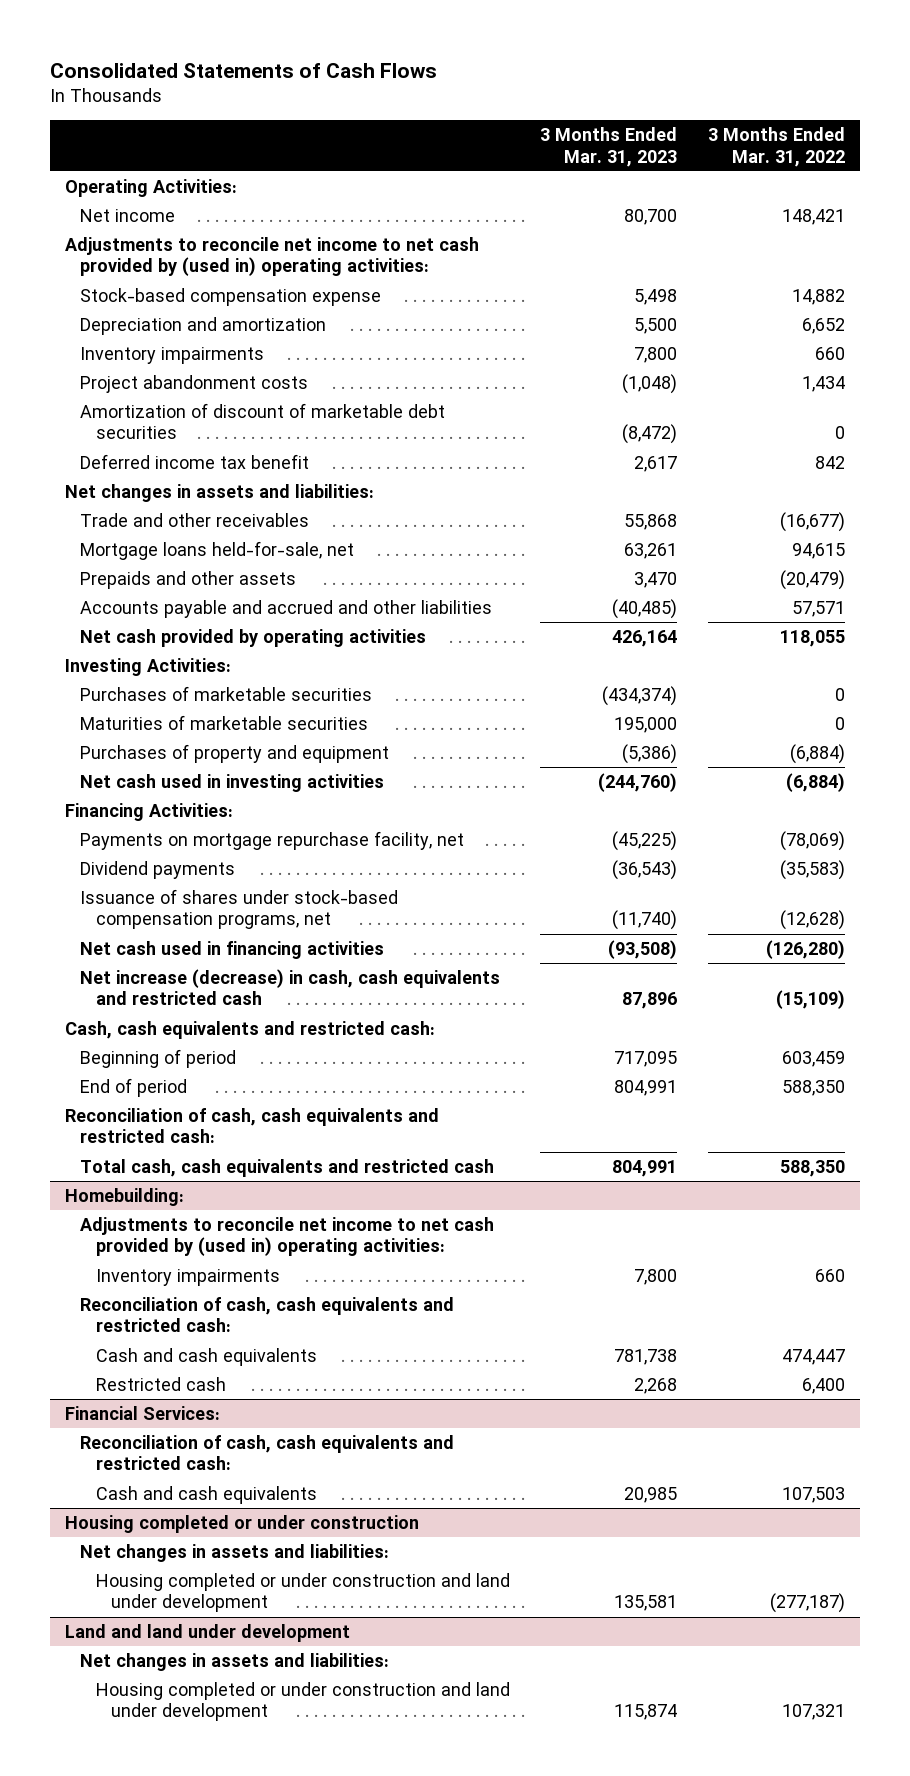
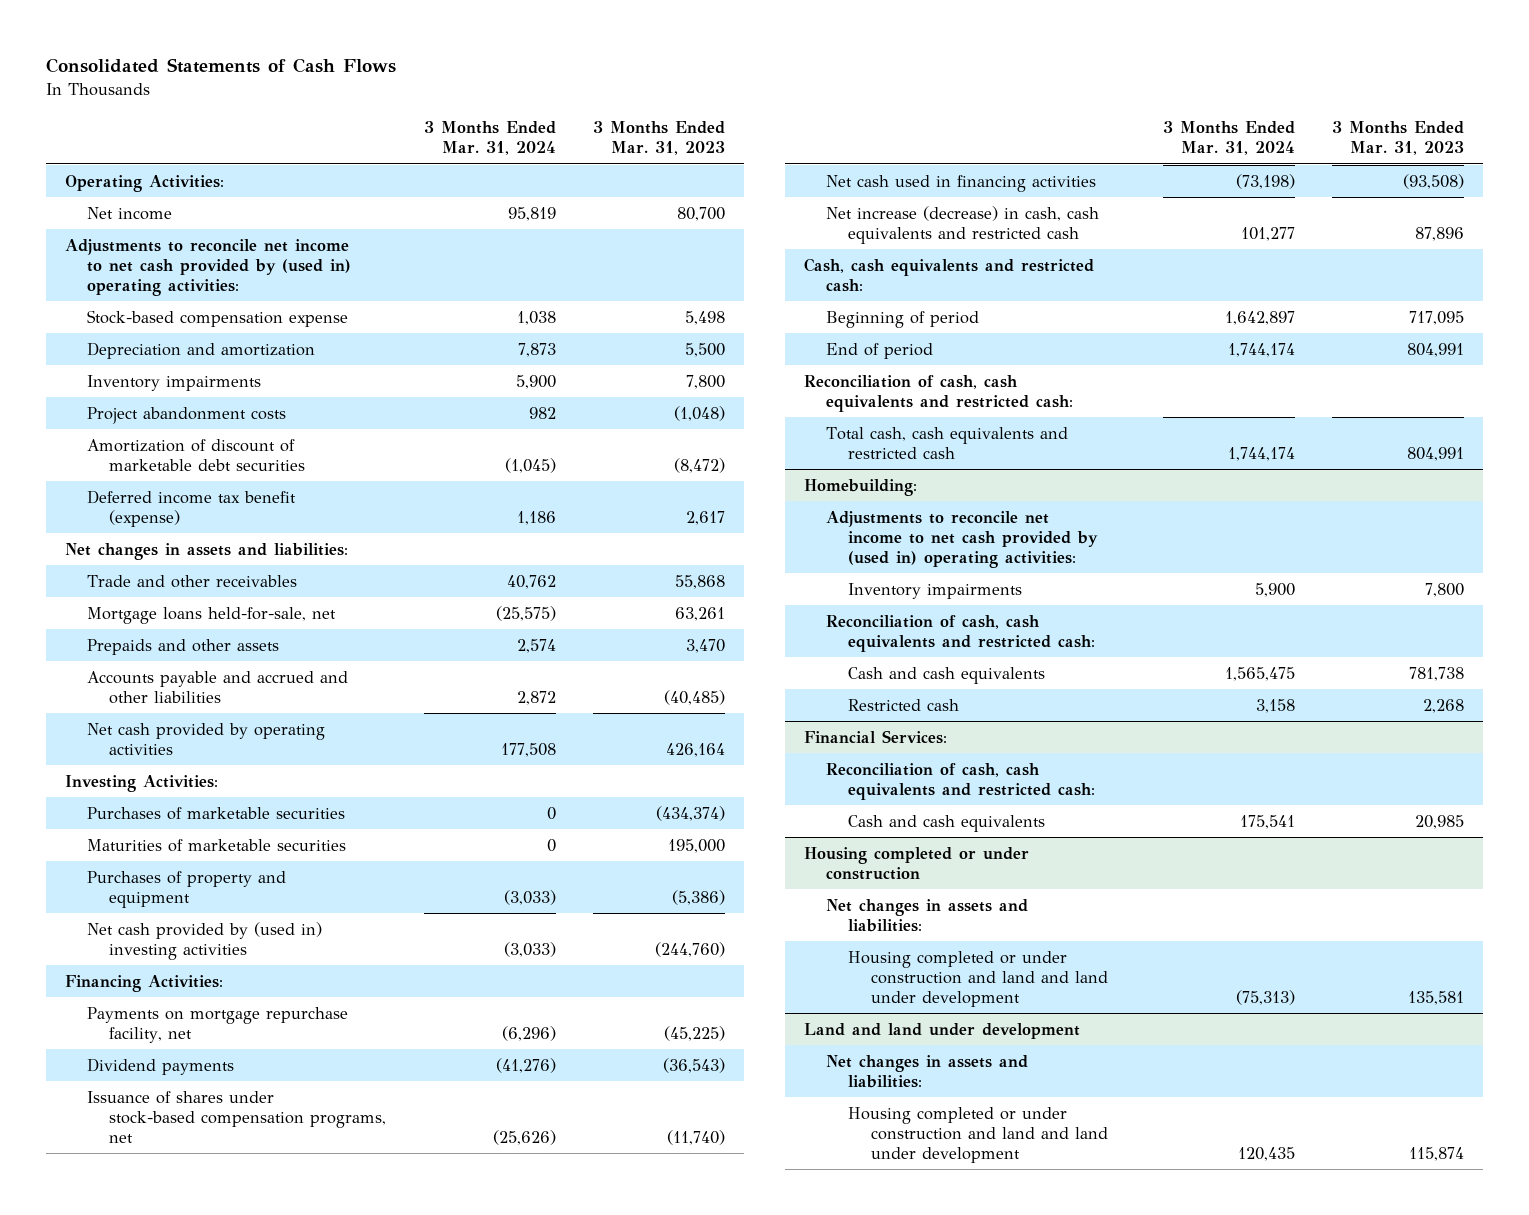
[707,127,845,167] 3 Months Ended Mar. 31, 2022 -> none
none -> [423,121,556,156] 3 Months Ended Mar. 31, 2024
[80,453,310,469] Deferred income tax benefit -> [87,489,297,527] Deferred income tax benefit (expense)
[80,773,385,792] Net cash used in investing activities -> [87,921,323,960] Net cash provided by (used in) investing activities
[95,1572,510,1613] Housing completed or under construction and land under development -> [848,950,1108,1007] Housing completed or under construction and land and land under development
[95,1681,510,1722] Housing completed or under construction and land under development -> [848,1106,1108,1163] Housing completed or under construction and land and land under development

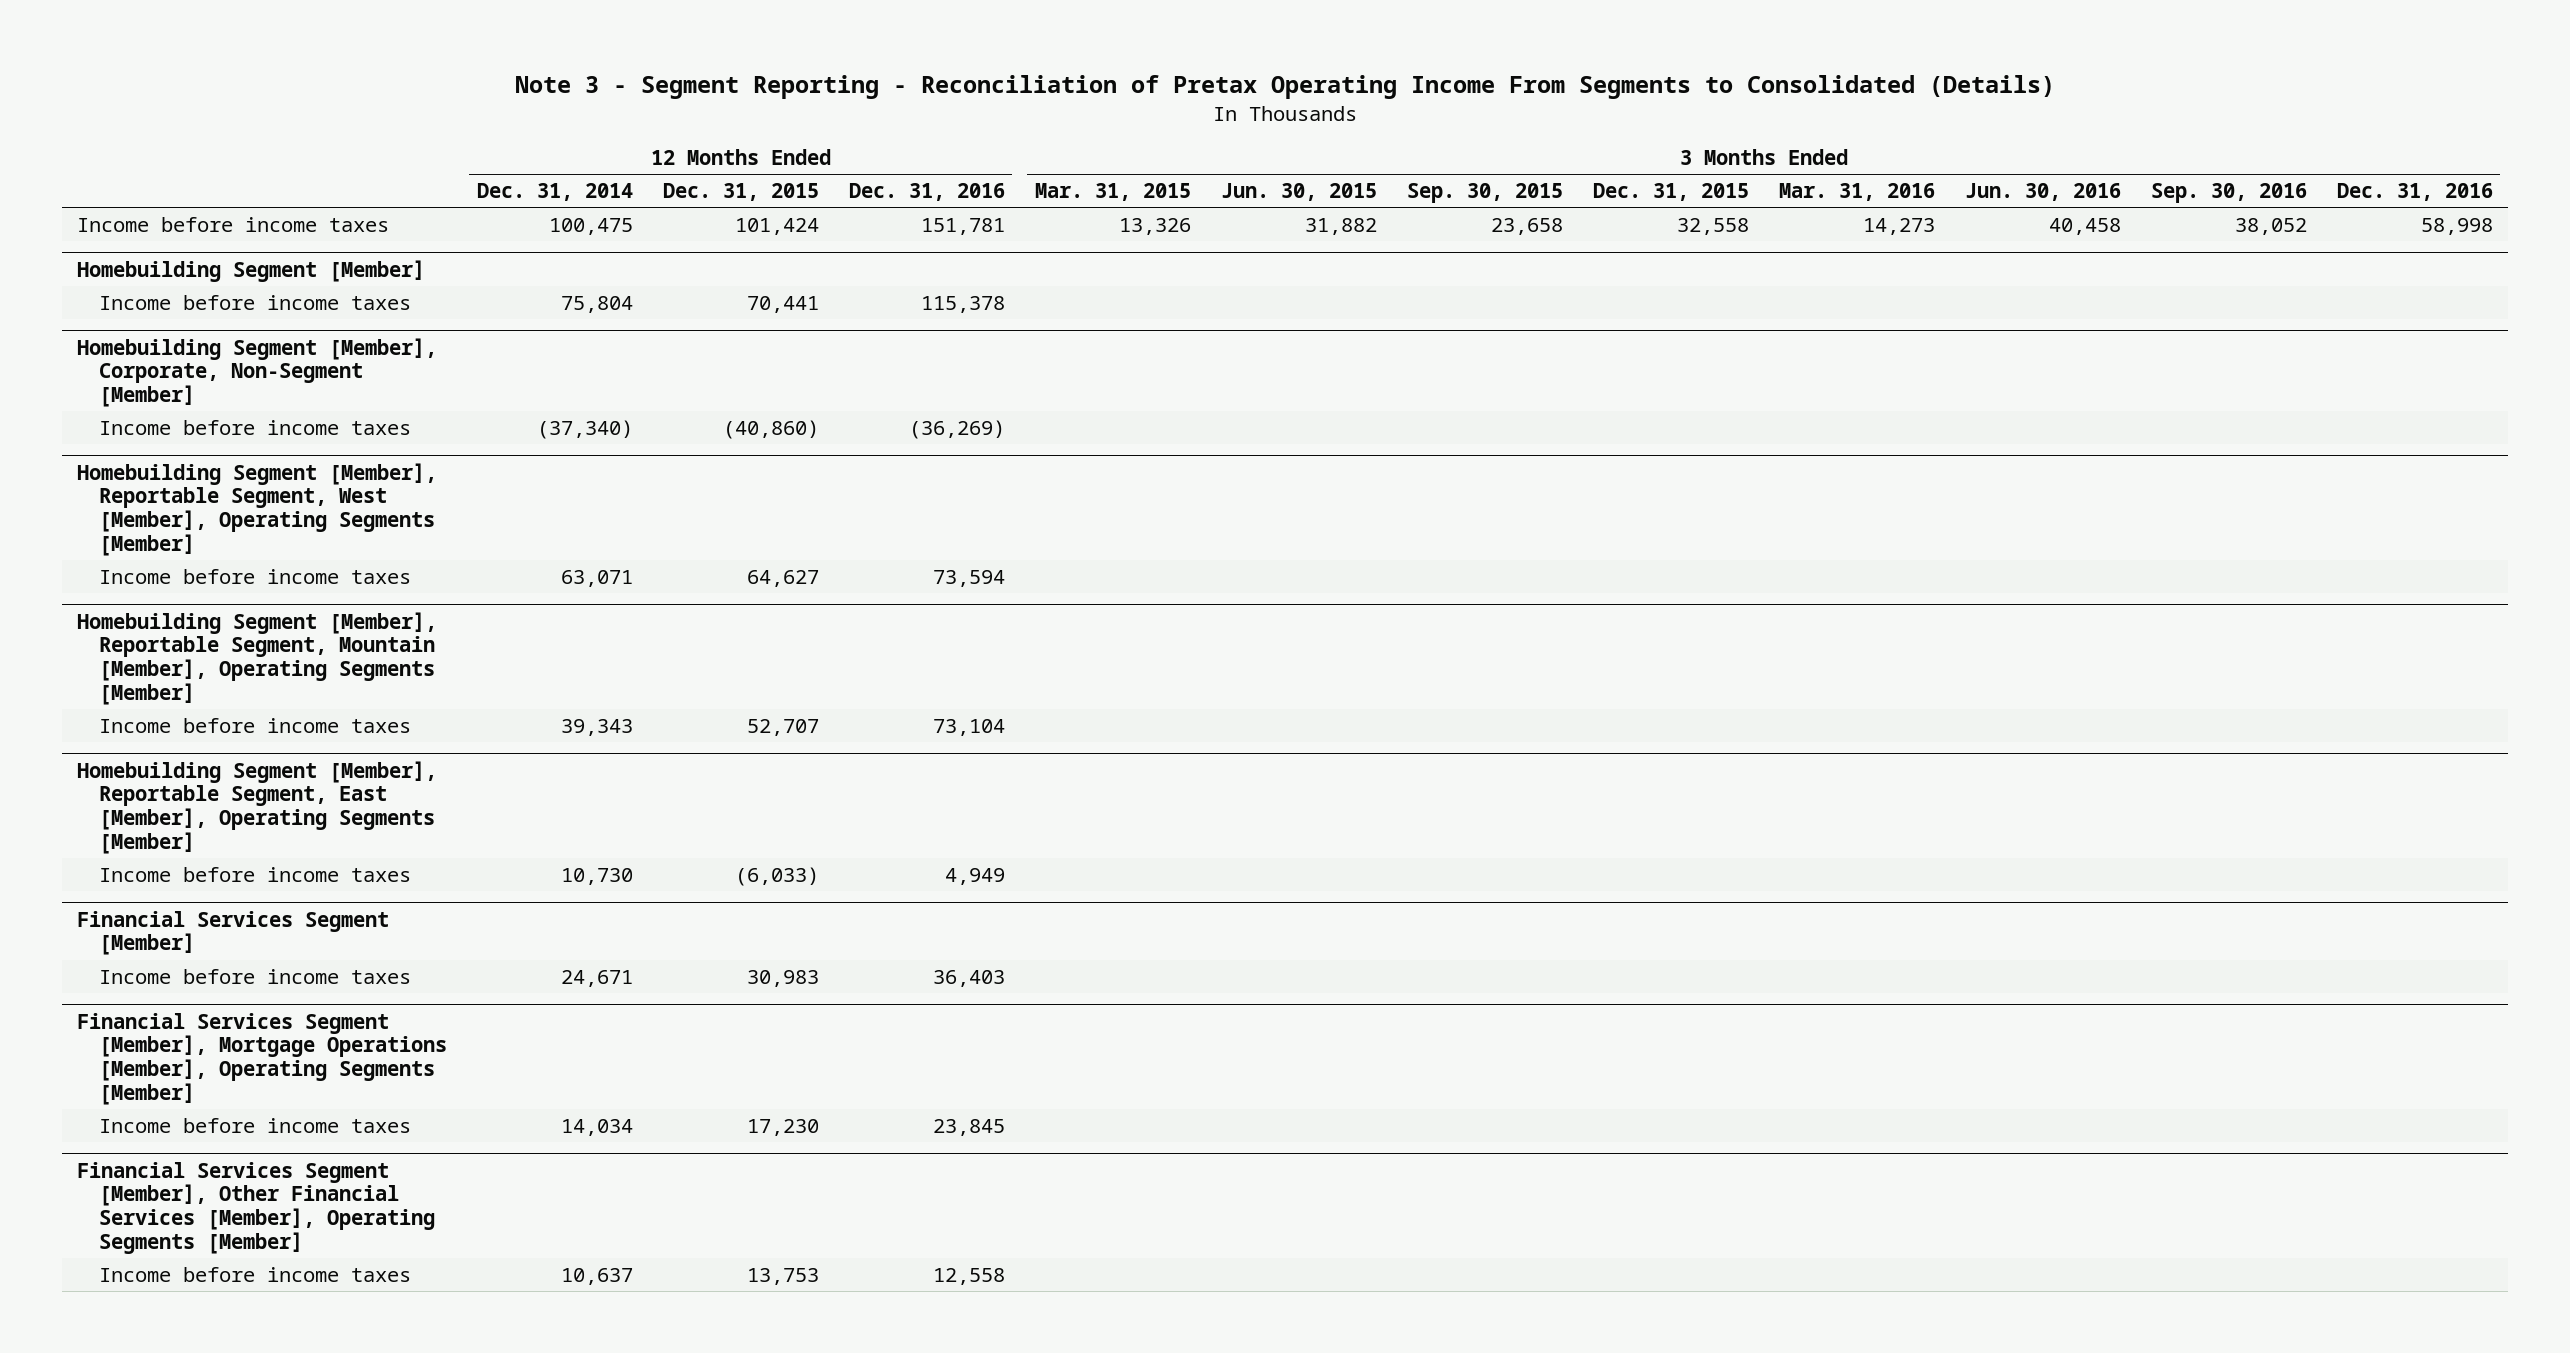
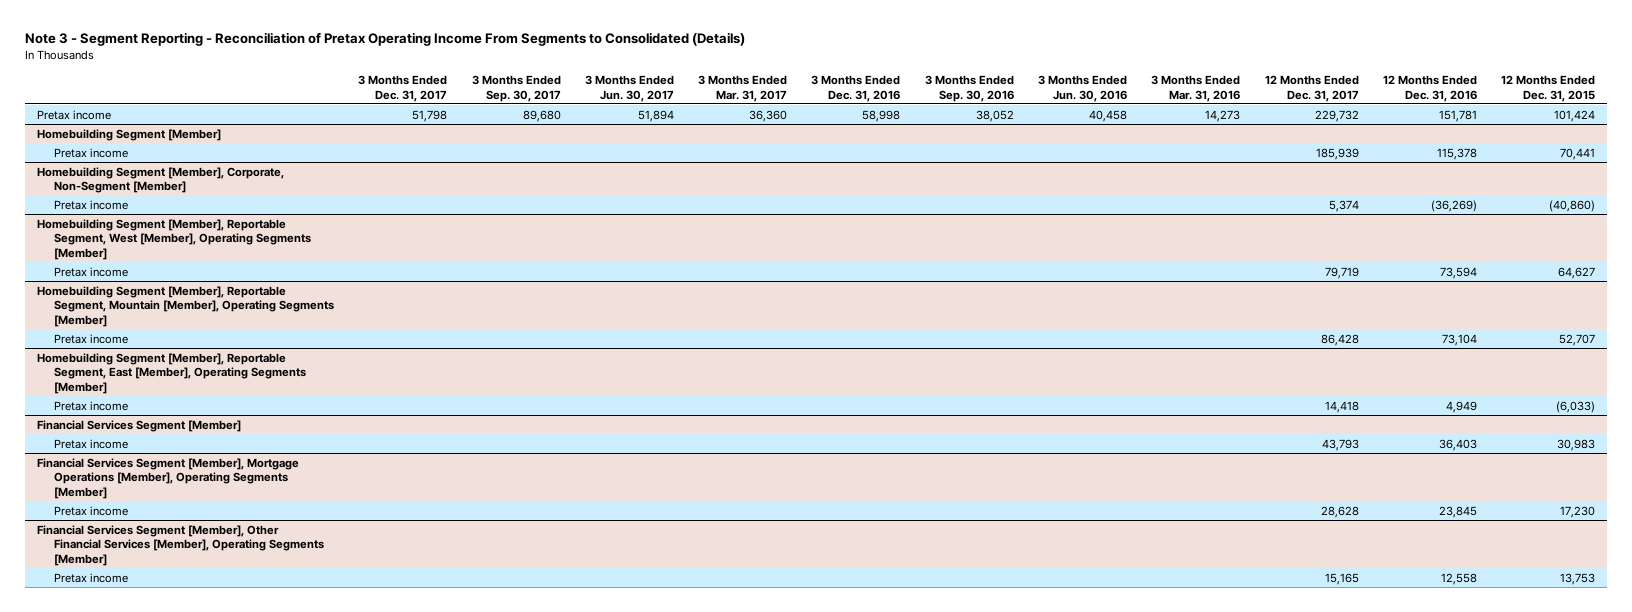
[476,182,633,201] Dec. 31, 2014 -> none
[1034,182,1191,201] Mar. 31, 2015 -> none
[1220,182,1377,201] Jun. 30, 2015 -> none
[1406,182,1563,203] Sep. 30, 2015 -> none
[1592,182,1749,201] Dec. 31, 2015 -> none
none -> [358,74,448,102] 3 Months Ended Dec. 31, 2017
none -> [471,74,561,102] 3 Months Ended Sep. 30, 2017
none -> [584,74,674,102] 3 Months Ended Jun. 30, 2017
none -> [698,74,788,102] 3 Months Ended Mar. 31, 2017
none -> [1264,74,1359,102] 12 Months Ended Dec. 31, 2017
[76,216,389,232] Income before income taxes -> [36,109,111,120] Pretax income
[98,294,411,310] Income before income taxes -> [53,147,128,158] Pretax income
[98,419,411,435] Income before income taxes -> [53,199,128,210] Pretax income
[98,568,411,584] Income before income taxes -> [53,266,128,277] Pretax income
[98,717,411,733] Income before income taxes -> [53,333,128,344] Pretax income
[98,866,411,882] Income before income taxes -> [53,400,128,411] Pretax income
[98,968,411,984] Income before income taxes -> [53,438,128,449] Pretax income
[98,1117,411,1133] Income before income taxes -> [53,505,128,516] Pretax income
[98,1266,411,1282] Income before income taxes -> [53,572,128,583] Pretax income

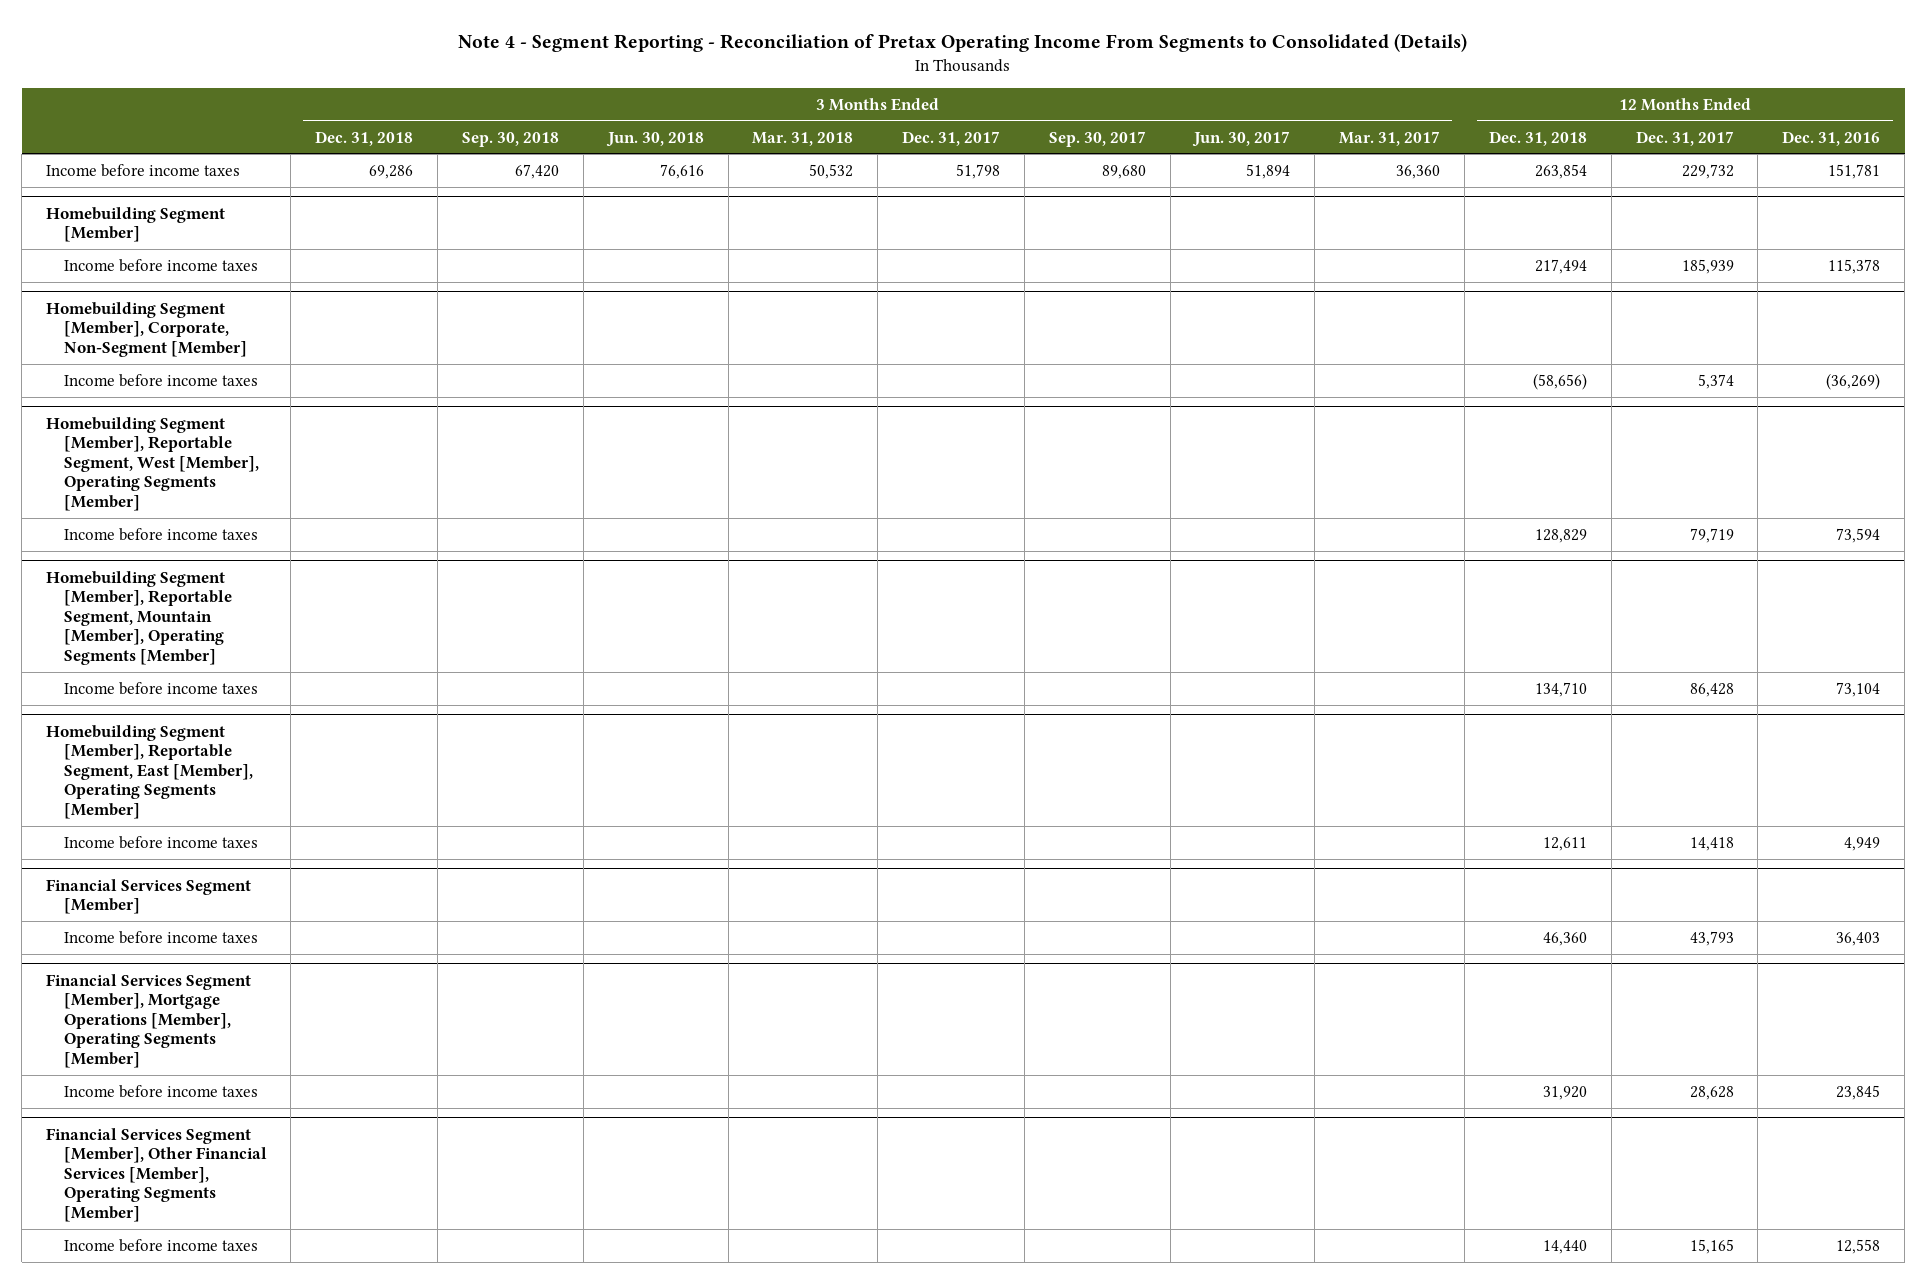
[24,31,745,46] Note 3 - Segment Reporting - Reconciliation of Pretax Operating Income From Segments to Consolidated (Details) -> [458,33,1468,53] Note 4 - Segment Reporting - Reconciliation of Pretax Operating Income From Segments to Consolidated (Details)
[811,74,901,102] 3 Months Ended Dec. 31, 2016 -> none
[924,74,1014,102] 3 Months Ended Sep. 30, 2016 -> none
[1037,74,1127,102] 3 Months Ended Jun. 30, 2016 -> none
[1151,74,1241,102] 3 Months Ended Mar. 31, 2016 -> none
[1501,74,1596,102] 12 Months Ended Dec. 31, 2015 -> none
none -> [315,130,414,146] Dec. 31, 2018
none -> [461,131,559,147] Sep. 30, 2018
none -> [605,131,704,147] Jun. 30, 2018
none -> [752,131,854,146] Mar. 31, 2018
none -> [1488,130,1587,146] Dec. 31, 2018
[36,109,111,120] Pretax income -> [46,163,241,177] Income before income taxes
[53,147,128,158] Pretax income -> [63,258,258,272] Income before income taxes
[53,199,128,210] Pretax income -> [63,373,258,387] Income before income taxes
[53,266,128,277] Pretax income -> [63,527,258,541] Income before income taxes
[53,333,128,344] Pretax income -> [63,681,258,695] Income before income taxes
[53,400,128,411] Pretax income -> [63,835,258,849] Income before income taxes
[53,438,128,449] Pretax income -> [63,930,258,944] Income before income taxes
[53,505,128,516] Pretax income -> [63,1084,258,1098] Income before income taxes
[53,572,128,583] Pretax income -> [63,1238,258,1252] Income before income taxes

